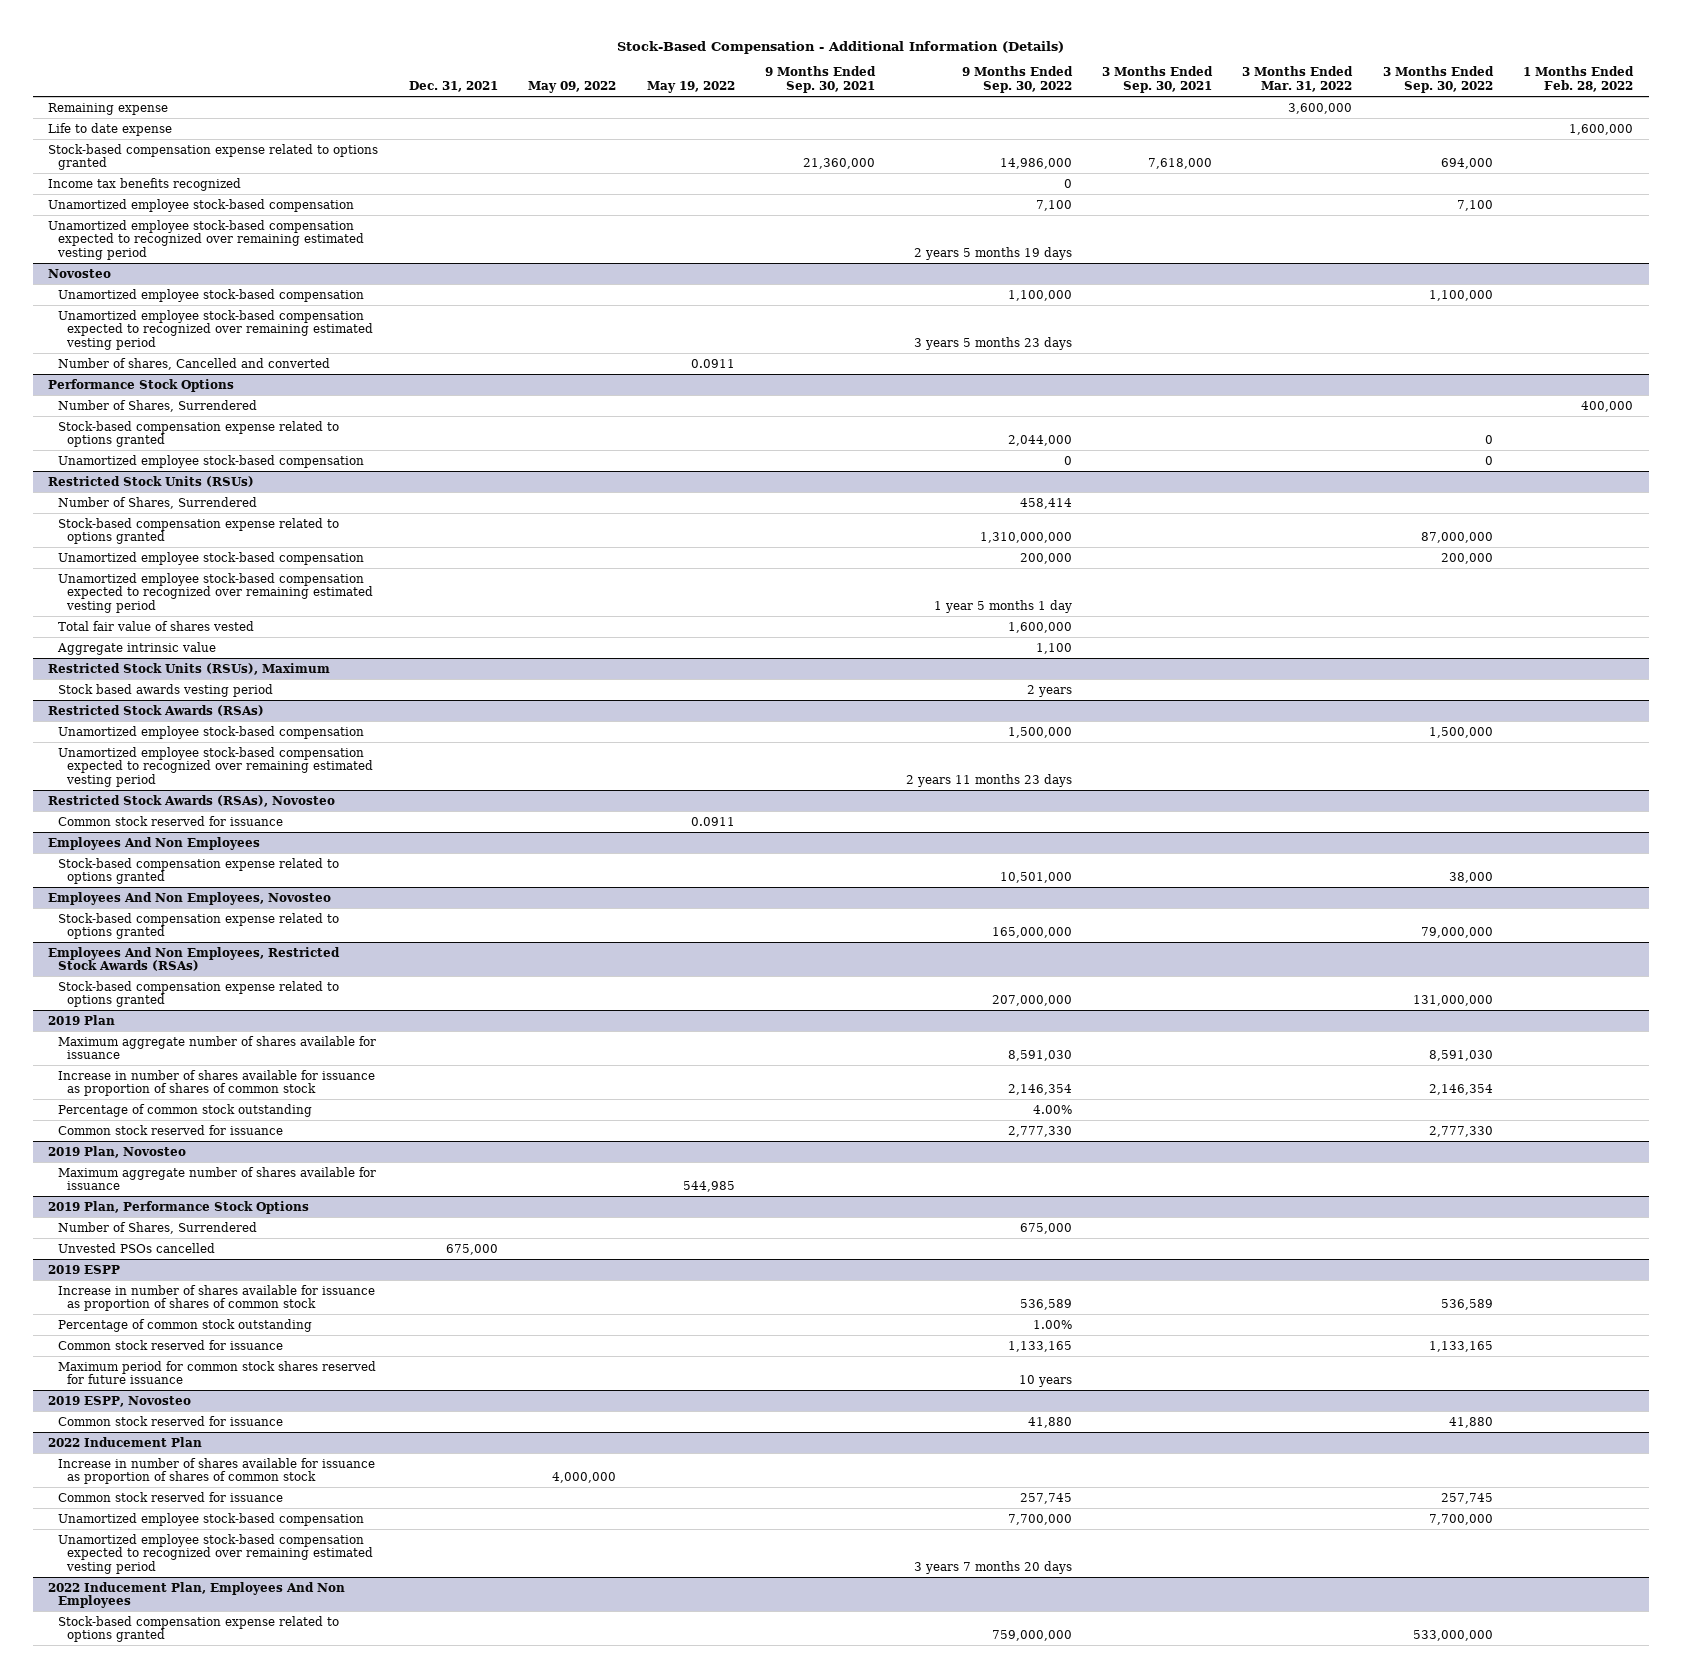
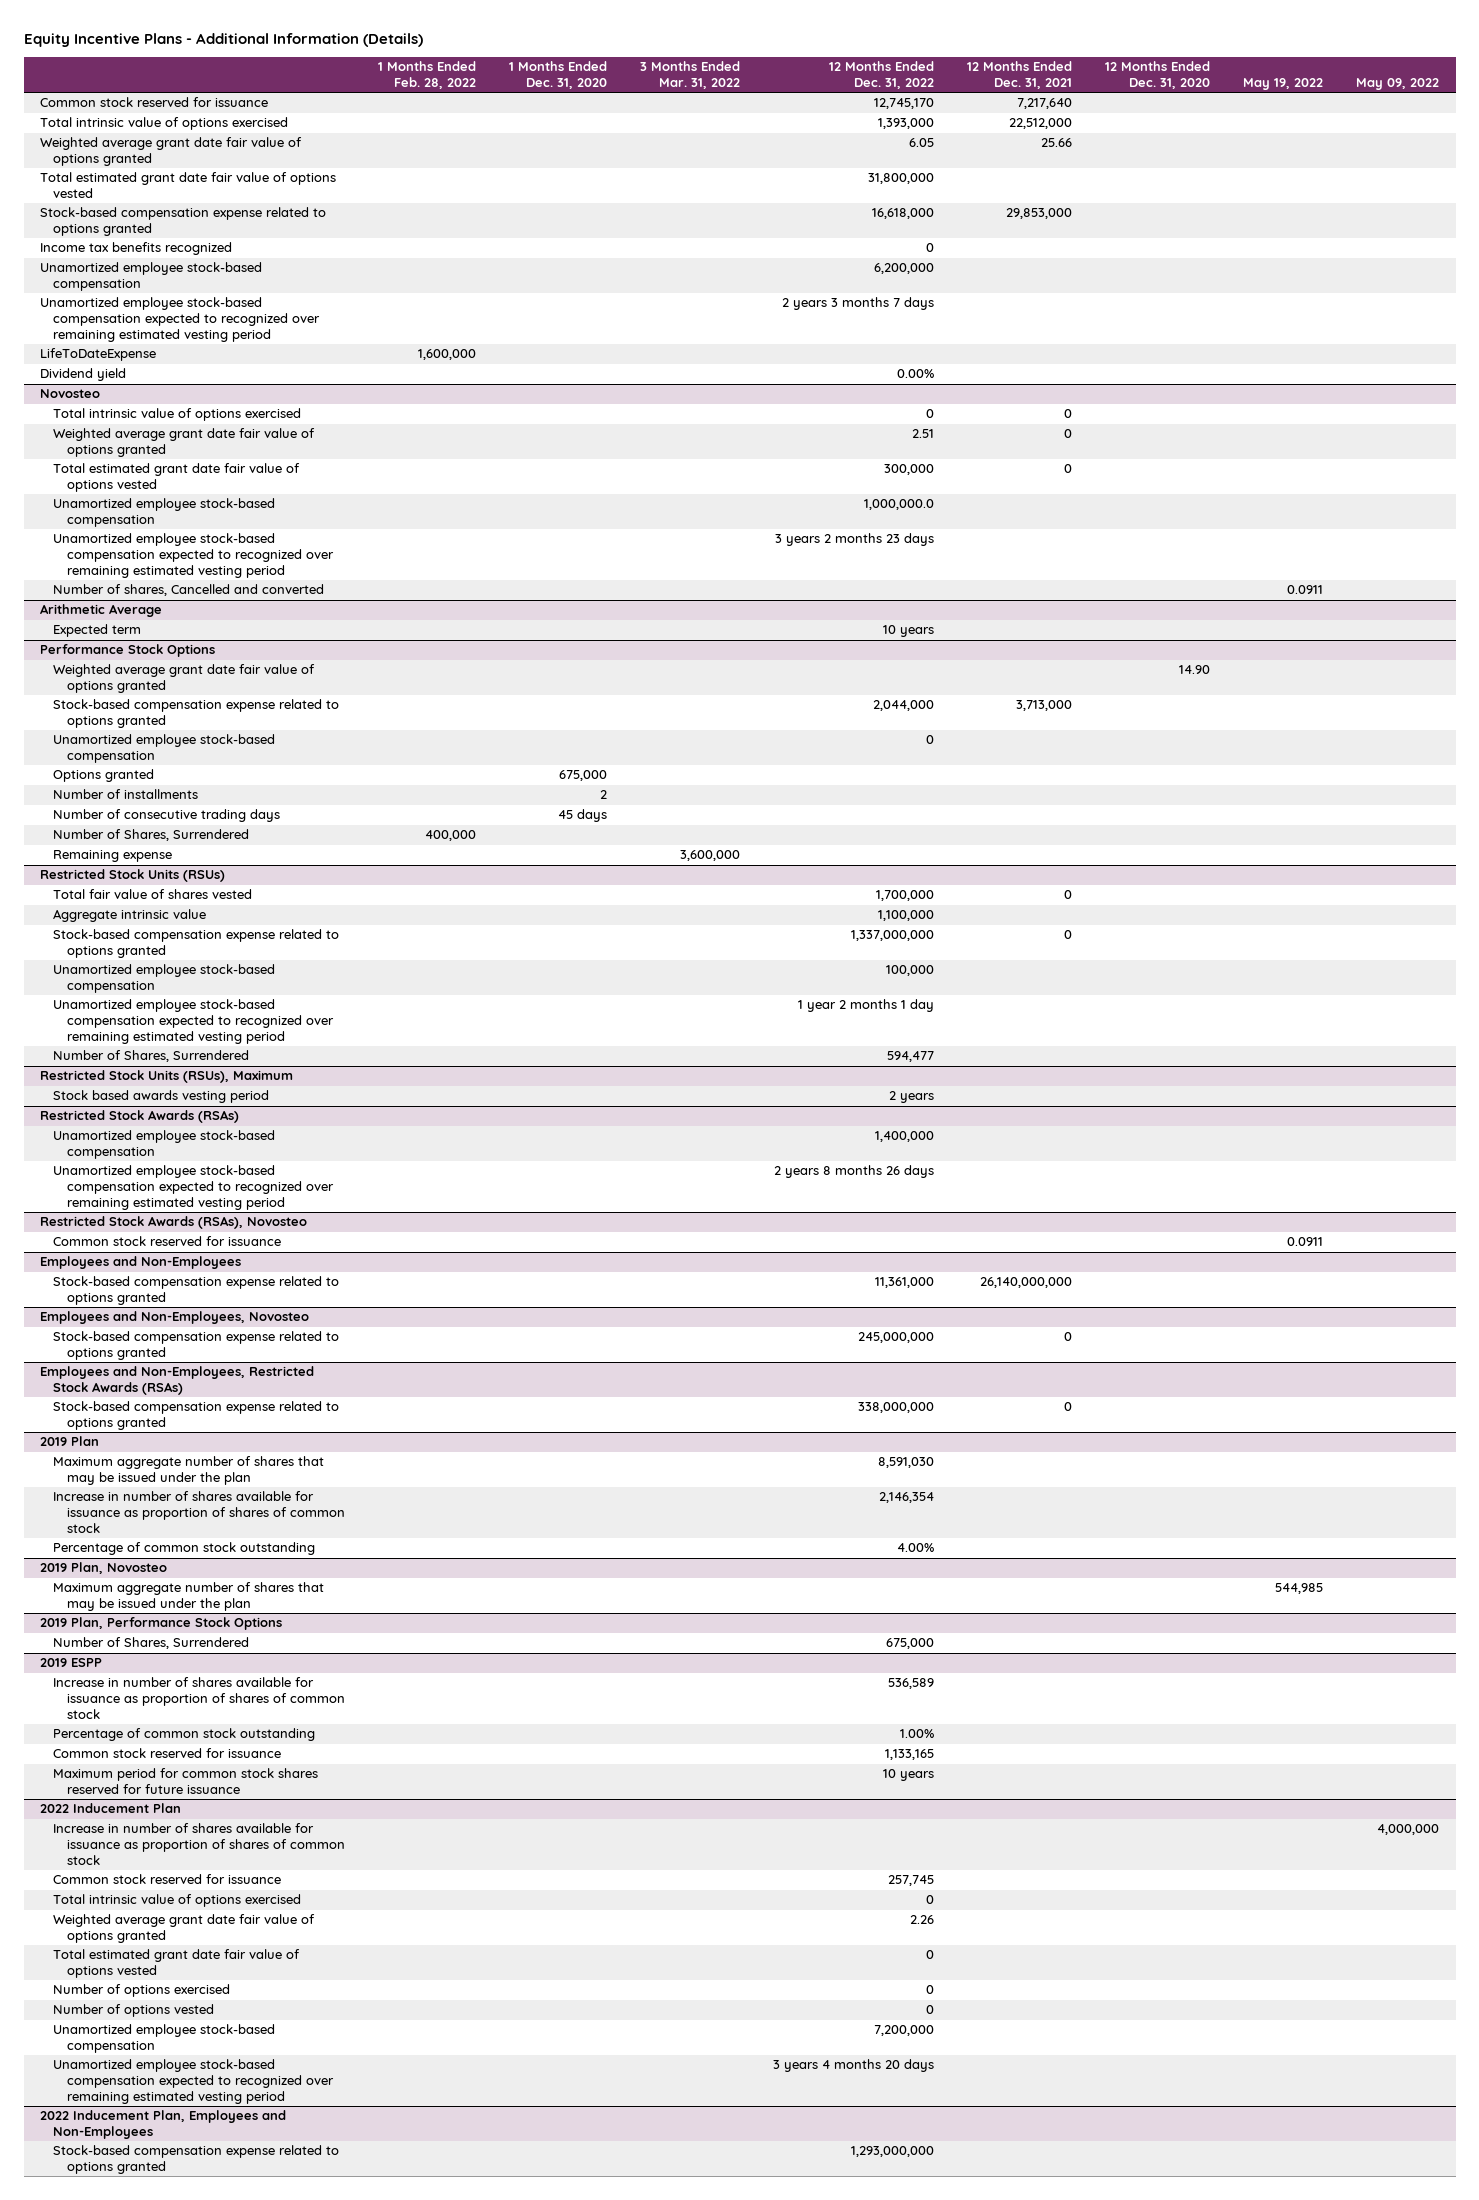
[616,40,1064,54] Stock-Based Compensation - Additional Information (Details) -> [23,32,423,47] Equity Incentive Plans - Additional Information (Details)
[408,81,498,93] Dec. 31, 2021 -> none
[765,66,877,94] 9 Months Ended Sep. 30, 2021 -> none
[961,66,1073,94] 9 Months Ended Sep. 30, 2022 -> none
[1101,66,1213,94] 3 Months Ended Sep. 30, 2021 -> none
[1382,66,1494,94] 3 Months Ended Sep. 30, 2022 -> none
none -> [508,61,607,89] 1 Months Ended Dec. 31, 2020
none -> [829,61,935,89] 12 Months Ended Dec. 31, 2022
none -> [967,61,1073,89] 12 Months Ended Dec. 31, 2021
none -> [1105,61,1211,89] 12 Months Ended Dec. 31, 2020
[48,102,169,115] Remaining expense -> none
[48,122,173,136] Life to date expense -> none
none -> [40,97,269,108] Common stock reserved for issuance
none -> [40,117,289,131] Total intrinsic value of options exercised
none -> [40,137,303,167] Weighted average grant date fair value of options granted
none -> [40,172,337,199] Total estimated grant date fair value of options vested
none -> [40,348,157,362] LifeToDateExpense
none -> [40,368,127,382] Dividend yield
none -> [53,408,302,422] Total intrinsic value of options exercised
none -> [53,428,316,458] Weighted average grant date fair value of options granted
none -> [53,463,301,493] Total estimated grant date fair value of options vested
none -> [40,604,163,618] Arithmetic Average
none -> [53,624,142,638] Expected term
none -> [53,664,316,694] Weighted average grant date fair value of options granted
none -> [53,769,155,783] Options granted
none -> [53,789,199,800] Number of installments
none -> [53,809,281,823] Number of consecutive trading days
[57,399,257,412] Number of Shares, Surrendered -> [53,829,250,842] Number of Shares, Surrendered
none -> [53,850,173,863] Remaining expense
[57,620,254,631] Total fair value of shares vested -> [53,889,253,900] Total fair value of shares vested
[56,641,216,655] Aggregate intrinsic value -> [53,909,207,923] Aggregate intrinsic value
[57,496,257,509] Number of Shares, Surrendered -> [53,1050,250,1063] Number of Shares, Surrendered
[48,836,261,850] Employees And Non Employees -> [40,1256,242,1270] Employees and Non-Employees
[48,891,332,905] Employees And Non Employees, Novosteo -> [40,1311,310,1325] Employees and Non-Employees, Novosteo
[48,946,341,972] Employees And Non Employees, Restricted Stock Awards (RSAs) -> [40,1366,315,1396] Employees and Non-Employees, Restricted Stock Awards (RSAs)
[57,1035,376,1060] Maximum aggregate number of shares available for issuance -> [53,1456,325,1486] Maximum aggregate number of shares that may be issued under the plan
[57,1124,283,1135] Common stock reserved for issuance -> none
[57,1166,376,1191] Maximum aggregate number of shares available for issuance -> [53,1582,325,1612] Maximum aggregate number of shares that may be issued under the plan
[57,1242,215,1253] Unvested PSOs cancelled -> none
[48,1395,192,1407] 2019 ESPP, Novosteo -> none
[57,1415,283,1426] Common stock reserved for issuance -> none
none -> [53,1894,302,1908] Total intrinsic value of options exercised
none -> [53,1914,316,1944] Weighted average grant date fair value of options granted
none -> [53,1949,301,1979] Total estimated grant date fair value of options vested
none -> [53,1984,231,1998] Number of options exercised
none -> [53,2004,215,2018] Number of options vested
[48,1581,346,1609] 2022 Inducement Plan, Employees And Non Employees -> [40,2110,287,2140] 2022 Inducement Plan, Employees and Non-Employees

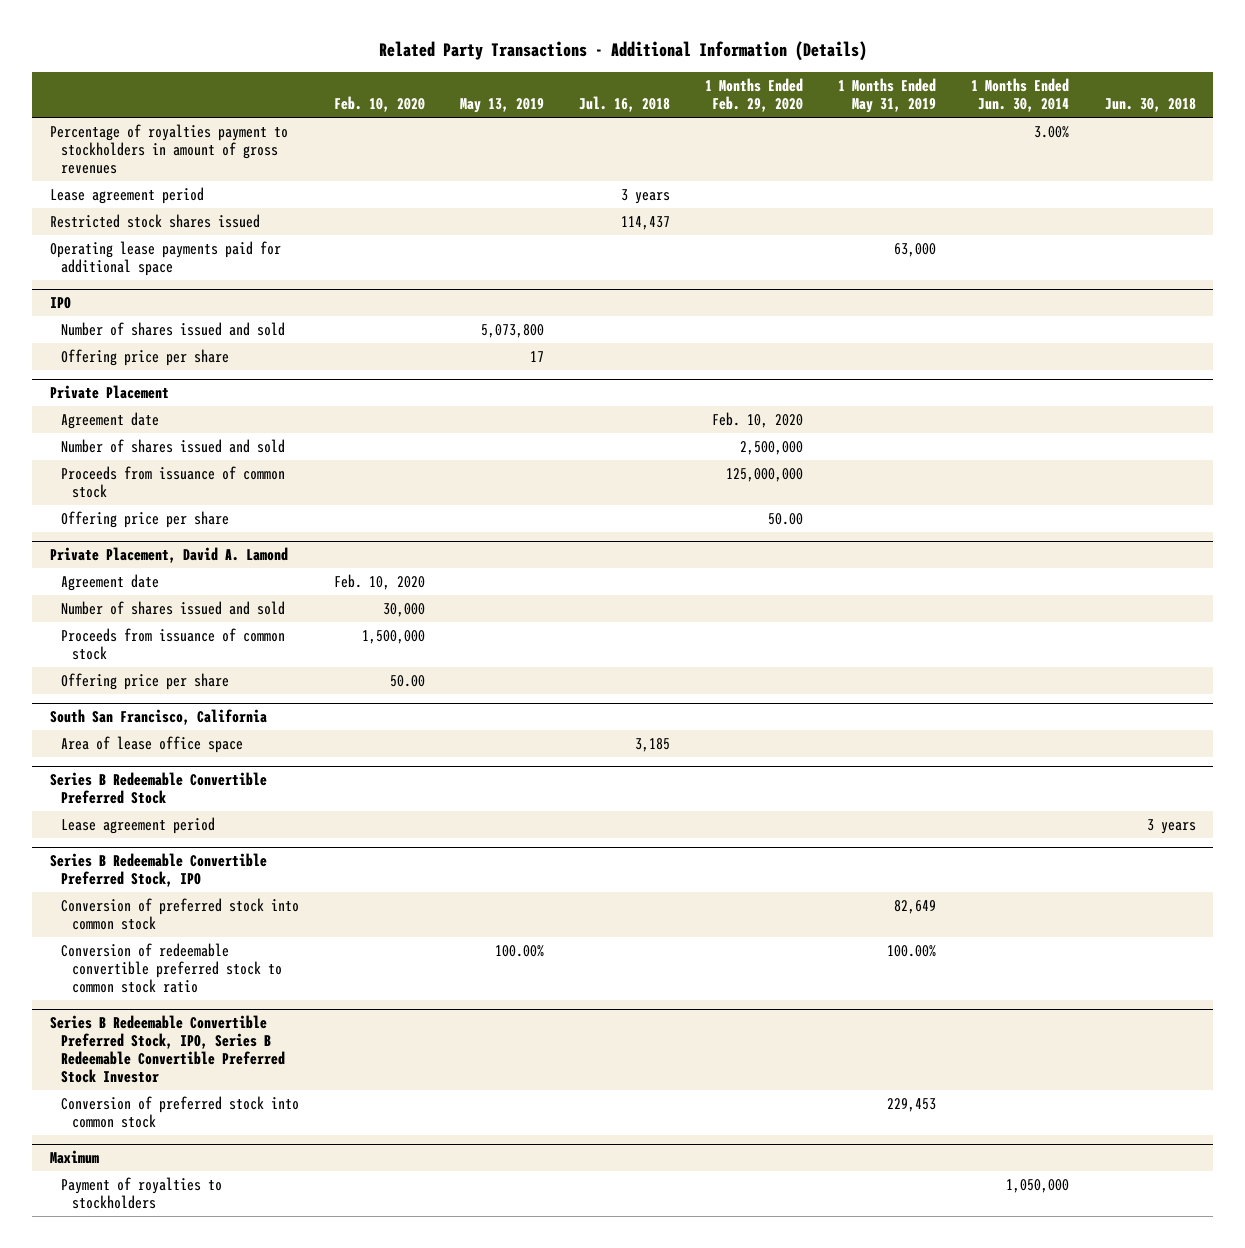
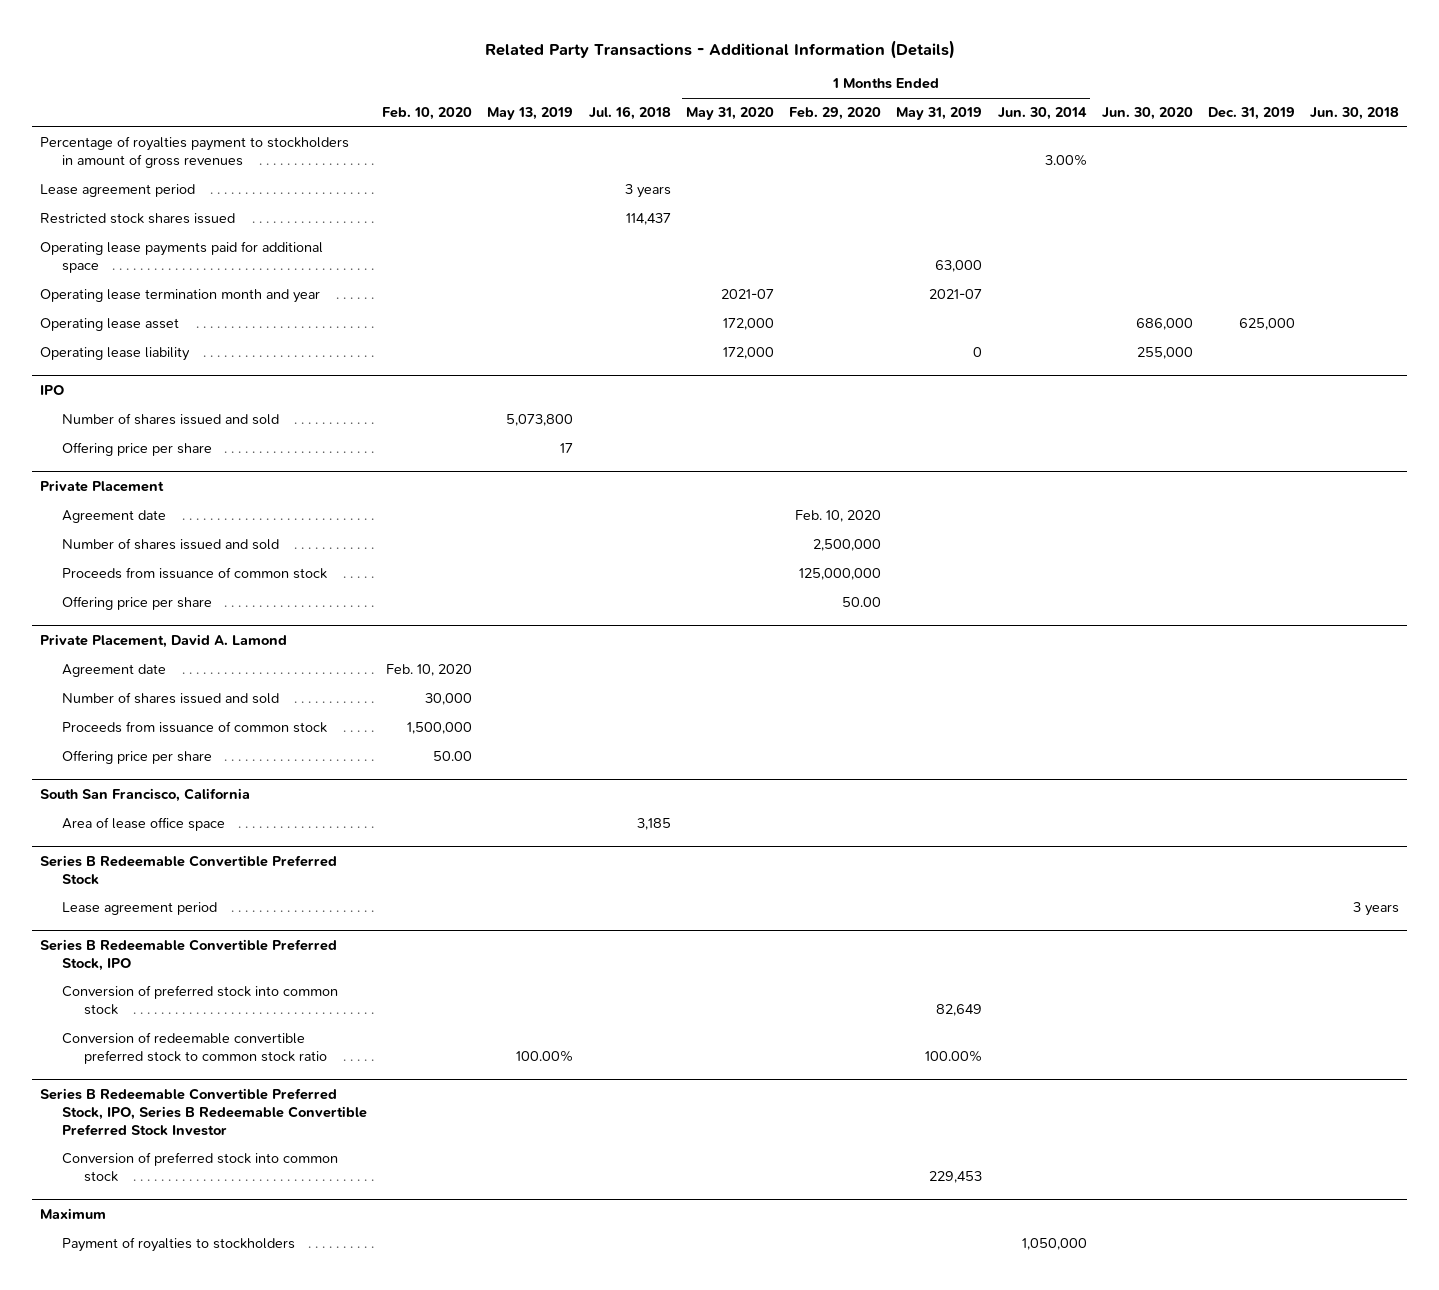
none -> [685,107,774,121] May 31, 2020
none -> [1101,107,1193,121] Jun. 30, 2020
none -> [1208,107,1296,121] Dec. 31, 2019
none -> [39,289,320,304] Operating lease termination month and year
none -> [39,318,179,332] Operating lease asset
none -> [39,347,190,362] Operating lease liability

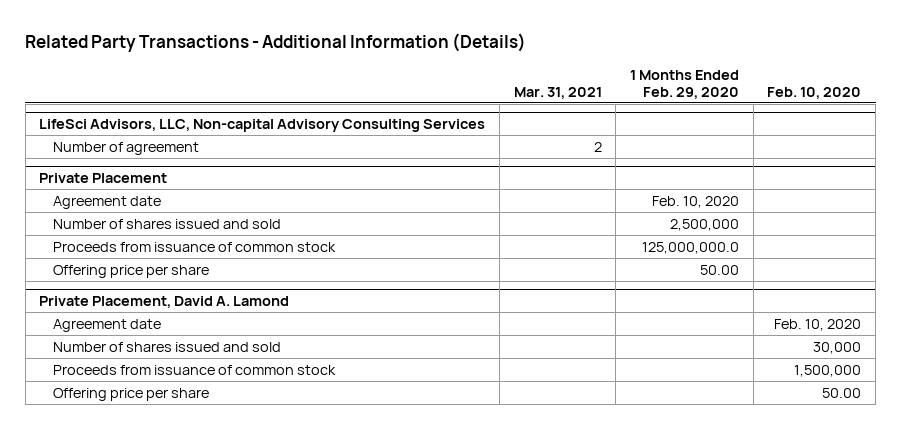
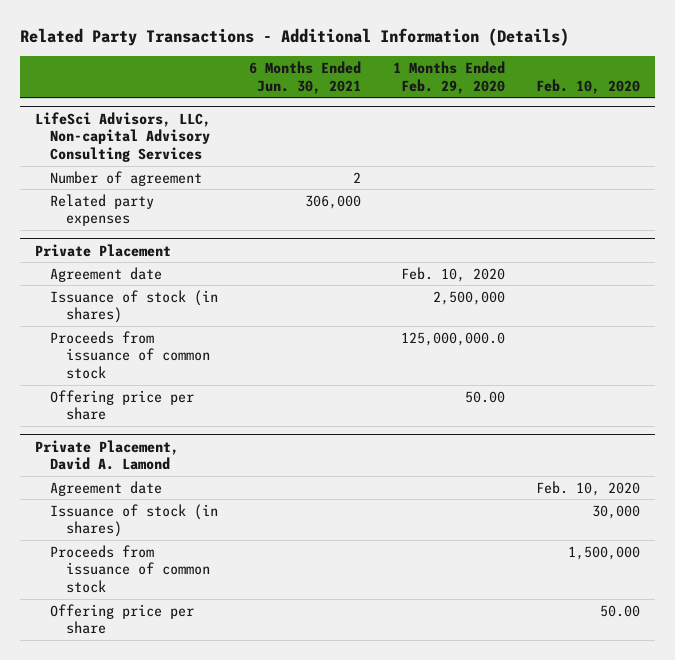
[513,86,602,99] Mar. 31, 2021 -> none
none -> [249,60,362,94] 6 Months Ended Jun. 30, 2021
none -> [50,193,155,227] Related party expenses
[53,218,282,229] Number of shares issued and sold -> [50,289,219,324] Issuance of stock (in shares)
[53,341,282,352] Number of shares issued and sold -> [50,503,219,538] Issuance of stock (in shares)

